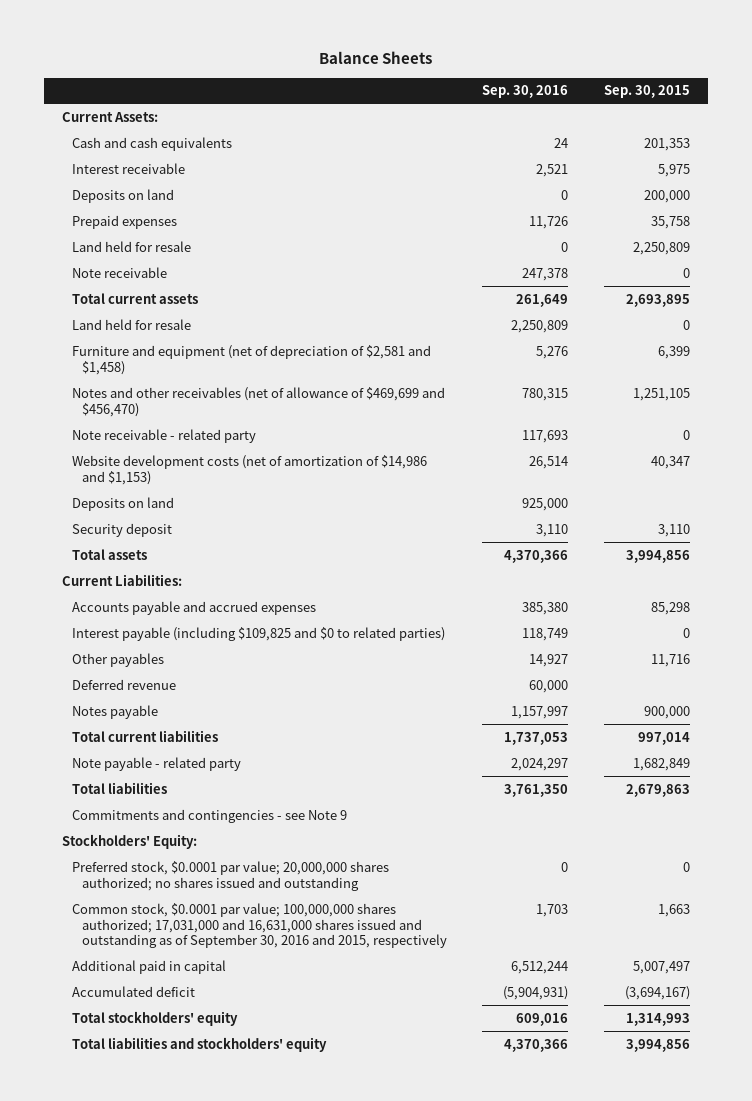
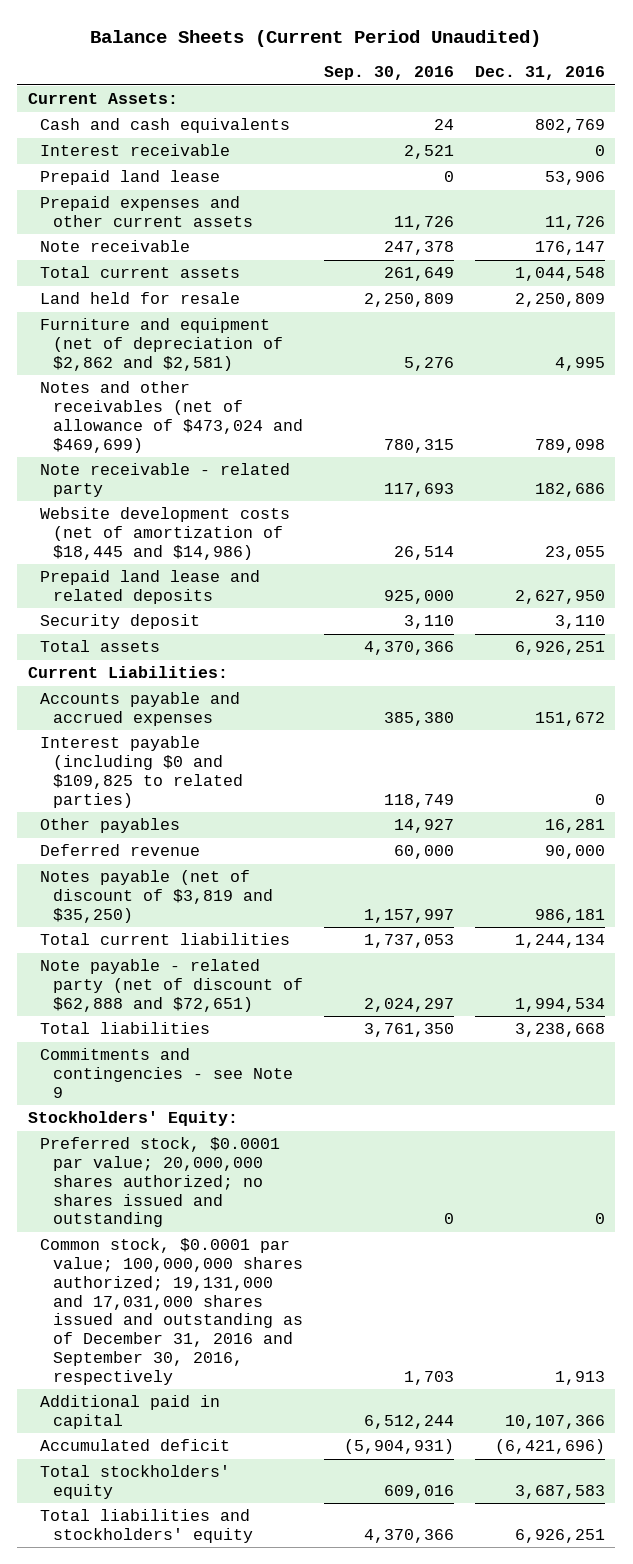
[318,51,432,65] Balance Sheets -> [90,29,542,47] Balance Sheets (Current Period Unaudited)
[604,85,691,99] Sep. 30, 2015 -> none
none -> [474,66,605,81] Dec. 31, 2016
[71,188,174,203] Deposits on land -> none
[71,240,191,252] Land held for resale -> none
none -> [40,170,221,186] Prepaid land lease
[71,214,177,229] Prepaid expenses -> [40,196,253,227] Prepaid expenses and other current assets
[71,344,431,375] Furniture and equipment (net of depreciation of $2,581 and $1,458) -> [40,318,283,371] Furniture and equipment (net of depreciation of $2,862 and $2,581)
[71,386,445,417] Notes and other receivables (net of allowance of $469,699 and $456,470) -> [40,381,303,453] Notes and other receivables (net of allowance of $473,024 and $469,699)
[71,454,427,485] Website development costs (net of amortization of $14,986 and $1,153) -> [40,507,291,560] Website development costs (net of amortization of $18,445 and $14,986)
[71,496,174,511] Deposits on land -> [40,570,261,604] Prepaid land lease and related deposits
[71,626,445,641] Interest payable (including $109,825 and $0 to related parties) -> [40,736,243,808] Interest payable (including $0 and $109,825 to related parties)
[71,704,158,719] Notes payable -> [40,870,273,923] Notes payable (net of discount of $3,819 and $35,250)
[71,756,241,771] Note payable - related party -> [40,959,303,1012] Note payable - related party (net of discount of $62,888 and $72,651)
[71,902,447,949] Common stock, $0.0001 par value; 100,000,000 shares authorized; 17,031,000 and 16,631,000 shares issued and outstanding as of September 30, 2016 and 2015, respectively -> [40,1238,303,1385] Common stock, $0.0001 par value; 100,000,000 shares authorized; 19,131,000 and 17,031,000 shares issued and outstanding as of December 31, 2016 and September 30, 2016, respectively

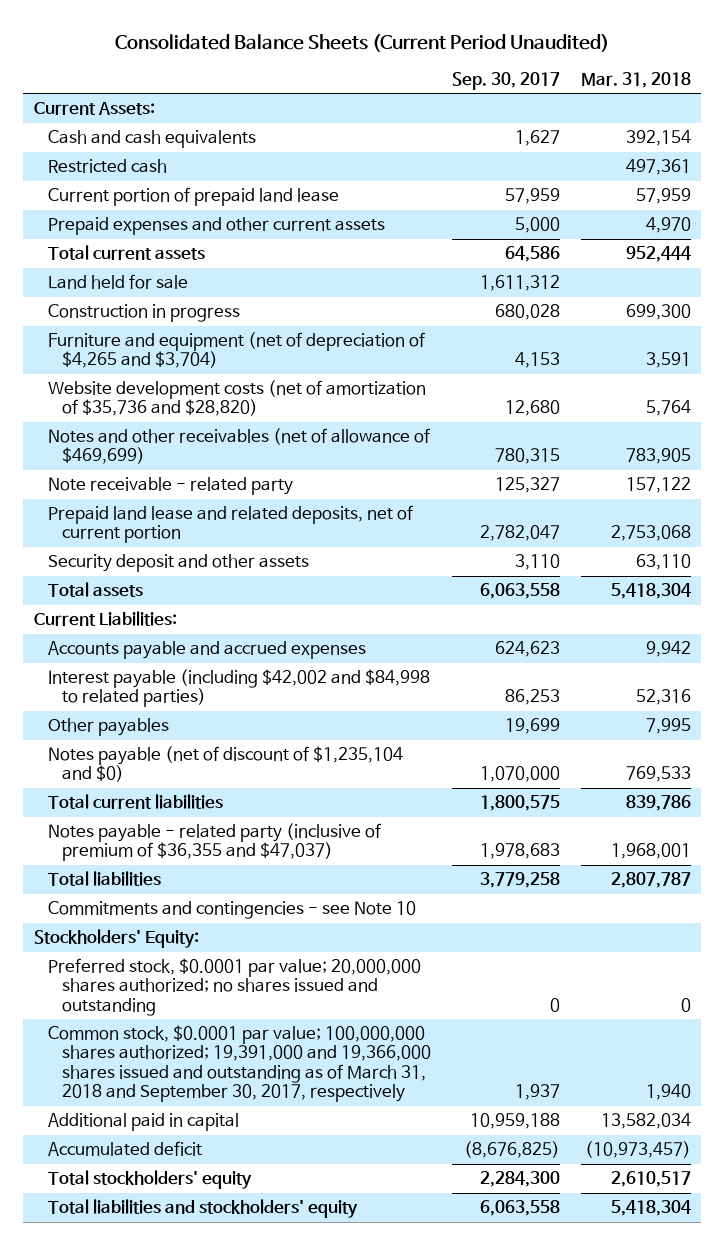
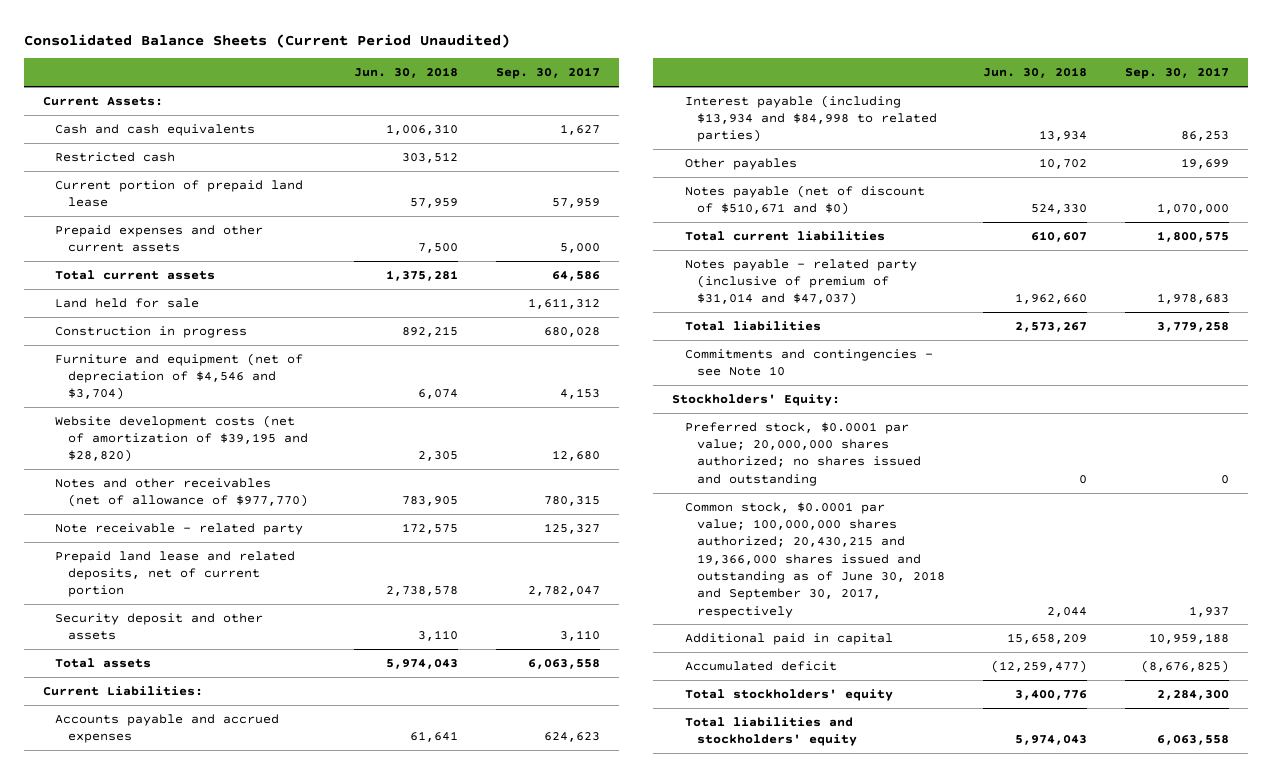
[580,71,691,88] Mar. 31, 2018 -> none
none -> [353,67,458,79] Jun. 30, 2018
[47,332,425,369] Furniture and equipment (net of depreciation of $4,265 and $3,704) -> [55,352,304,401] Furniture and equipment (net of depreciation of $4,546 and $3,704)
[47,380,426,417] Website development costs (net of amortization of $35,736 and $28,820) -> [55,414,308,463] Website development costs (net of amortization of $39,195 and $28,820)
[47,428,430,465] Notes and other receivables (net of allowance of $469,699) -> [55,477,308,508] Notes and other receivables (net of allowance of $977,770)
[47,669,430,708] Interest payable (including $42,002 and $84,998 to related parties) -> [684,94,937,143] Interest payable (including $13,934 and $84,998 to related parties)
[47,746,403,783] Notes payable (net of discount of $1,235,104 and $0) -> [684,184,925,216] Notes payable (net of discount of $510,671 and $0)
[47,823,381,862] Notes payable - related party (inclusive of premium of $36,355 and $47,037) -> [684,258,917,306] Notes payable - related party (inclusive of premium of $31,014 and $47,037)
[47,1025,431,1103] Common stock, $0.0001 par value; 100,000,000 shares authorized; 19,391,000 and 19,366,000 shares issued and outstanding as of March 31, 2018 and September 30, 2017, respectively -> [684,501,945,618] Common stock, $0.0001 par value; 100,000,000 shares authorized; 20,430,215 and 19,366,000 shares issued and outstanding as of June 30, 2018 and September 30, 2017, respectively

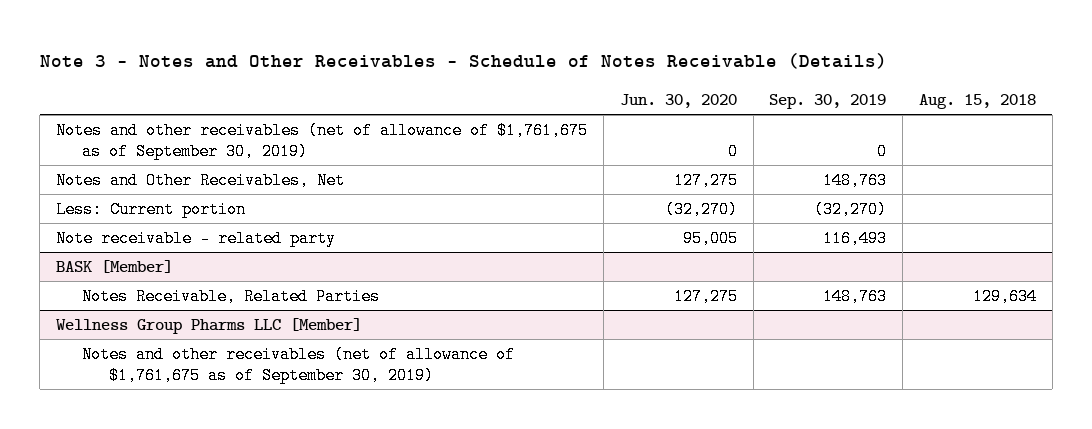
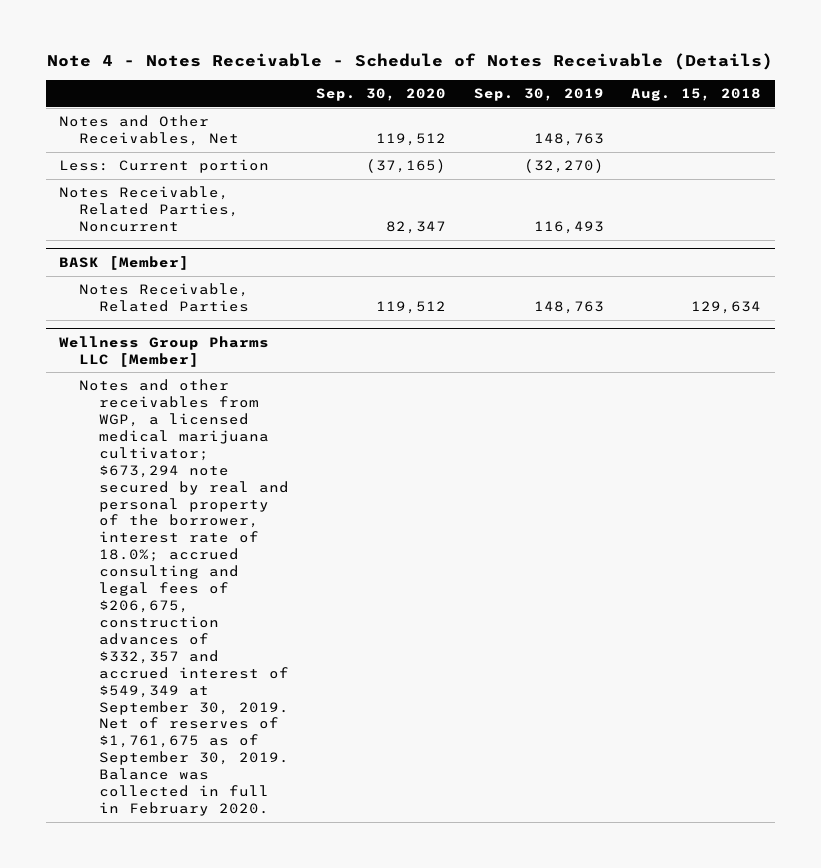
[39,53,887,70] Note 3 - Notes and Other Receivables - Schedule of Notes Receivable (Details) -> [47,53,774,71] Note 4 - Notes Receivable - Schedule of Notes Receivable (Details)
[619,93,737,108] Jun. 30, 2020 -> none
none -> [316,87,447,101] Sep. 30, 2020
[56,122,589,161] Notes and other receivables (net of allowance of $1,761,675 as of September 30, 2019) -> none
[56,230,337,248] Note receivable - related party -> [59,186,240,233] Notes Receivable, Related Parties, Noncurrent
[82,346,516,385] Notes and other receivables (net of allowance of $1,761,675 as of September 30, 2019) -> none
none -> [79,379,289,816] Notes and other receivables from WGP, a licensed medical marijuana cultivator; $673,294 note secured by real and personal property of the borrower, interest rate of 18.0%; accrued consulting and legal fees of $206,675, construction advances of $332,357 and accrued interest of $549,349 at September 30, 2019. Net of reserves of $1,761,675 as of September 30, 2019. Balance was collected in full in February 2020.

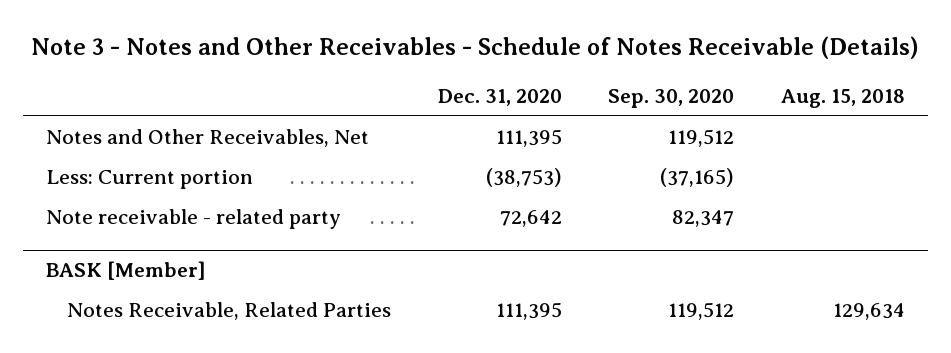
[47,53,774,71] Note 4 - Notes Receivable - Schedule of Notes Receivable (Details) -> [31,36,920,60] Note 3 - Notes and Other Receivables - Schedule of Notes Receivable (Details)
[473,87,604,101] Sep. 30, 2019 -> none
none -> [437,88,562,106] Dec. 31, 2020
[59,186,240,233] Notes Receivable, Related Parties, Noncurrent -> [46,209,342,230] Note receivable - related party
[59,335,270,367] Wellness Group Pharms LLC [Member] -> none
[79,379,289,816] Notes and other receivables from WGP, a licensed medical marijuana cultivator; $673,294 note secured by real and personal property of the borrower, interest rate of 18.0%; accrued consulting and legal fees of $206,675, construction advances of $332,357 and accrued interest of $549,349 at September 30, 2019. Net of reserves of $1,761,675 as of September 30, 2019. Balance was collected in full in February 2020. -> none

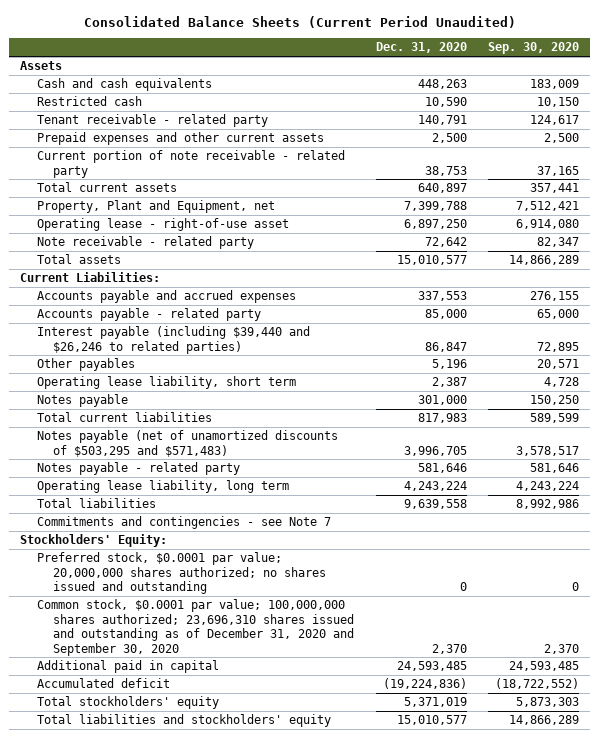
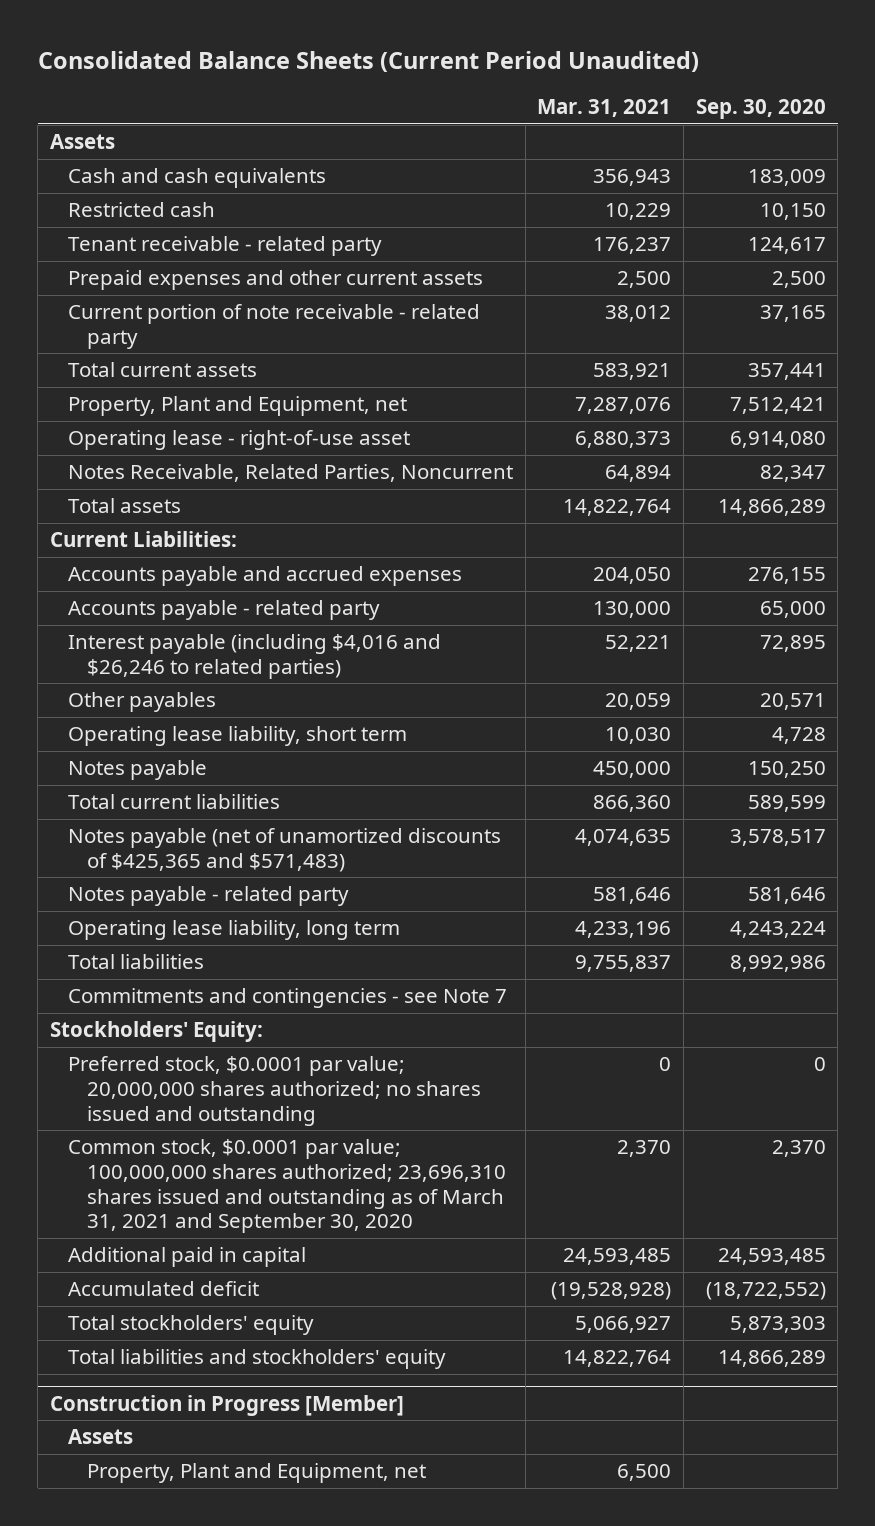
[375,42,467,54] Dec. 31, 2020 -> none
none -> [537,99,672,118] Mar. 31, 2021
[36,235,254,249] Note receivable - related party -> [68,464,514,483] Notes Receivable, Related Parties, Noncurrent
[36,325,310,354] Interest payable (including $39,440 and $26,246 to related parties) -> [68,634,442,679] Interest payable (including $4,016 and $26,246 to related parties)
[36,429,338,457] Notes payable (net of unamortized discounts of $503,295 and $571,483) -> [68,828,502,872] Notes payable (net of unamortized discounts of $425,365 and $571,483)
[36,598,355,656] Common stock, $0.0001 par value; 100,000,000 shares authorized; 23,696,310 shares issued and outstanding as of December 31, 2020 and September 30, 2020 -> [68,1139,506,1234] Common stock, $0.0001 par value; 100,000,000 shares authorized; 23,696,310 shares issued and outstanding as of March 31, 2021 and September 30, 2020
none -> [49,1394,404,1416] Construction in Progress [Member]
none -> [68,1429,134,1445] Assets
none -> [86,1463,426,1484] Property, Plant and Equipment, net

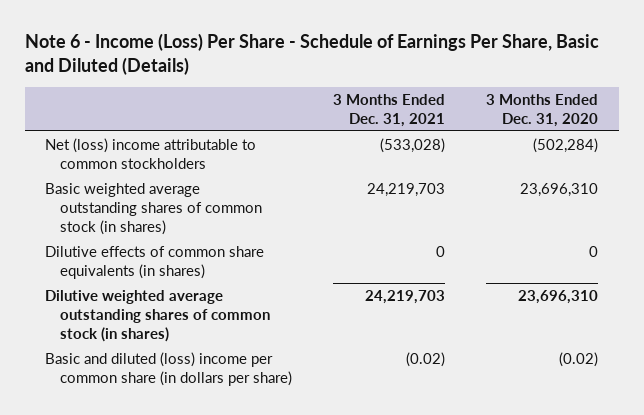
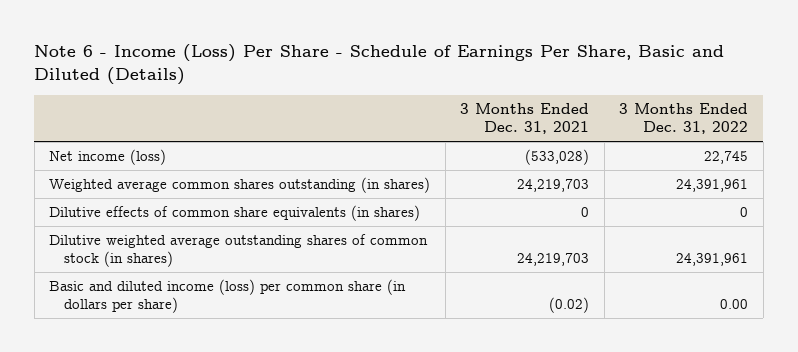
[486,93,599,127] 3 Months Ended Dec. 31, 2020 -> none
none -> [619,102,749,135] 3 Months Ended Dec. 31, 2022
[45,137,257,170] Net (loss) income attributable to common stockholders -> [49,149,167,166] Net income (loss)
[45,182,263,236] Basic weighted average outstanding shares of common stock (in shares) -> [49,177,431,194] Weighted average common shares outstanding (in shares)
[45,351,293,387] Basic and diluted (loss) income per common share (in dollars per share) -> [49,279,407,314] Basic and diluted income (loss) per common share (in dollars per share)

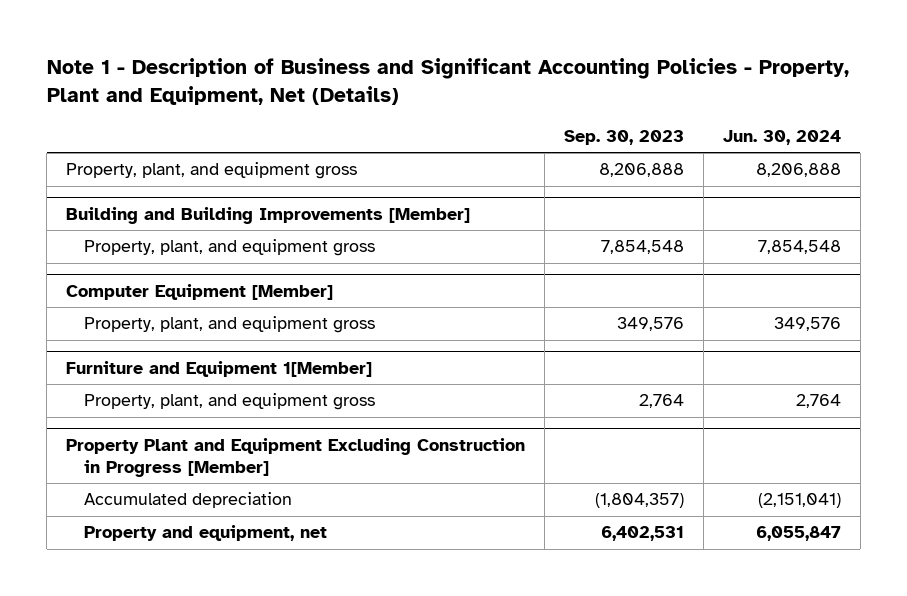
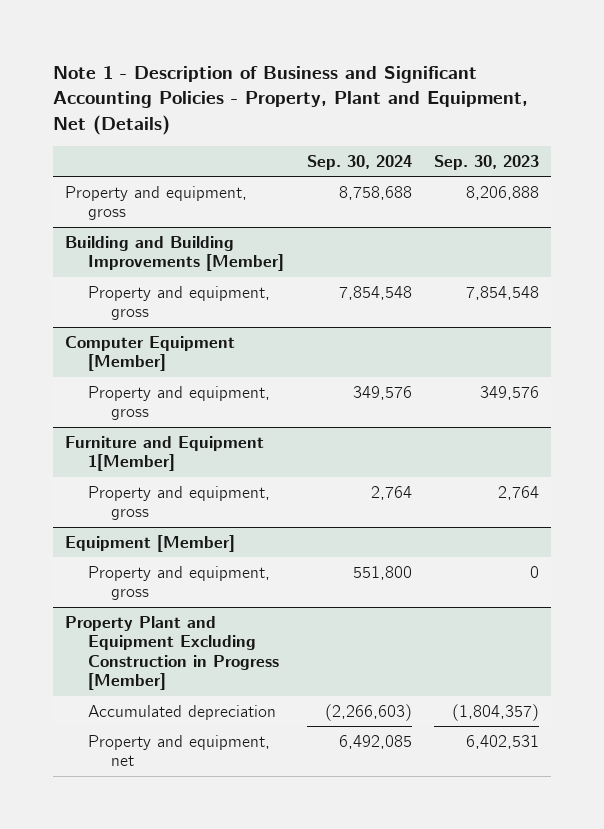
[723,129,842,145] Jun. 30, 2024 -> none
none -> [306,154,412,170] Sep. 30, 2024
[66,162,358,180] Property, plant, and equipment gross -> [64,185,247,221] Property and equipment, gross
[84,239,376,257] Property, plant, and equipment gross -> [88,285,271,321] Property and equipment, gross
[84,316,376,334] Property, plant, and equipment gross -> [88,385,271,421] Property and equipment, gross
[84,393,376,411] Property, plant, and equipment gross -> [88,485,271,521] Property and equipment, gross
none -> [64,534,235,552] Equipment [Member]
none -> [88,565,271,601] Property and equipment, gross

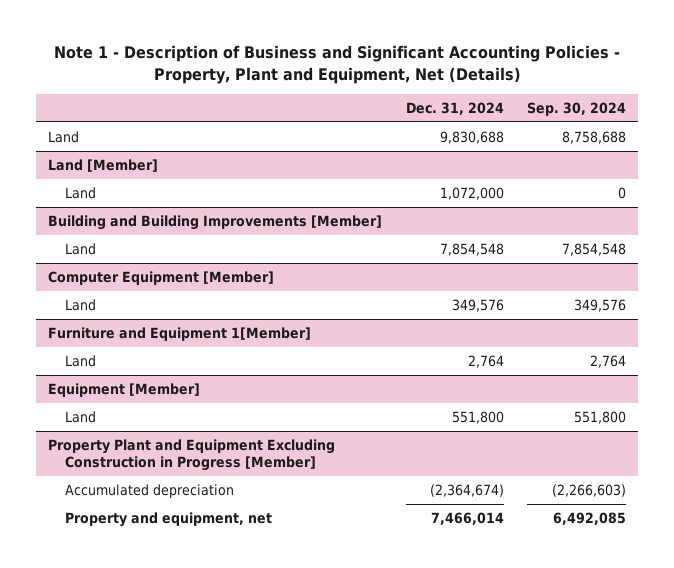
[434,154,540,170] Sep. 30, 2023 -> none
none -> [405,102,504,116] Dec. 31, 2024
[64,185,247,221] Property and equipment, gross -> [48,130,80,143] Land
none -> [48,158,159,172] Land [Member]
none -> [64,186,96,199] Land
[88,285,271,321] Property and equipment, gross -> [64,242,96,255] Land
[88,385,271,421] Property and equipment, gross -> [64,298,96,311] Land
[88,485,271,521] Property and equipment, gross -> [64,354,96,367] Land
[88,565,271,601] Property and equipment, gross -> [64,410,96,423] Land

